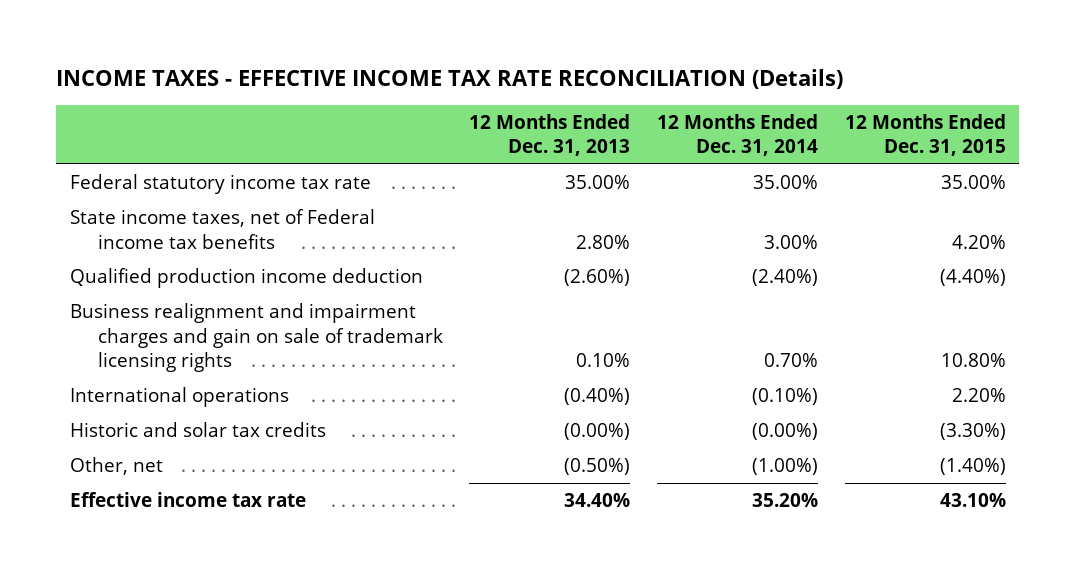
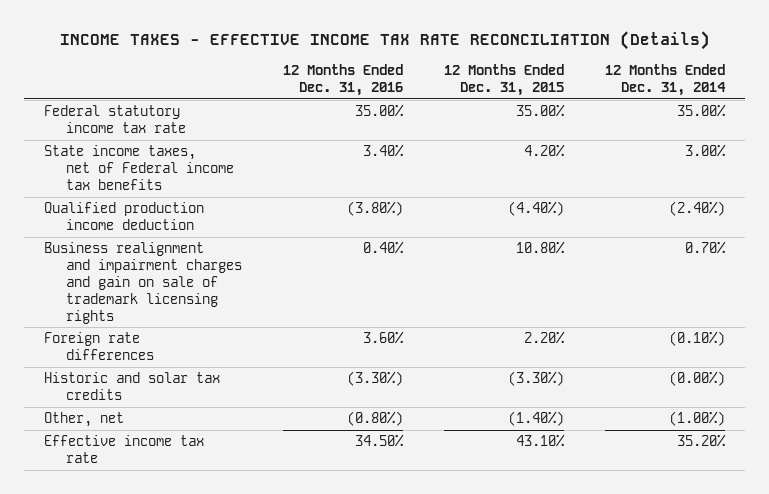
[469,113,631,157] 12 Months Ended Dec. 31, 2013 -> none
none -> [283,64,404,97] 12 Months Ended Dec. 31, 2016
[69,387,289,408] International operations -> [44,332,155,361] Foreign rate differences

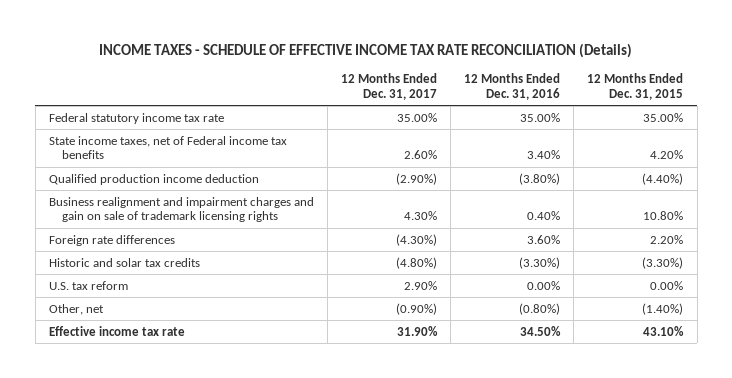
[59,31,710,51] INCOME TAXES - EFFECTIVE INCOME TAX RATE RECONCILIATION (Details) -> [99,42,633,58] INCOME TAXES - SCHEDULE OF EFFECTIVE INCOME TAX RATE RECONCILIATION (Details)
[604,64,726,97] 12 Months Ended Dec. 31, 2014 -> none
none -> [341,73,438,100] 12 Months Ended Dec. 31, 2017
none -> [48,280,128,290] U.S. tax reform

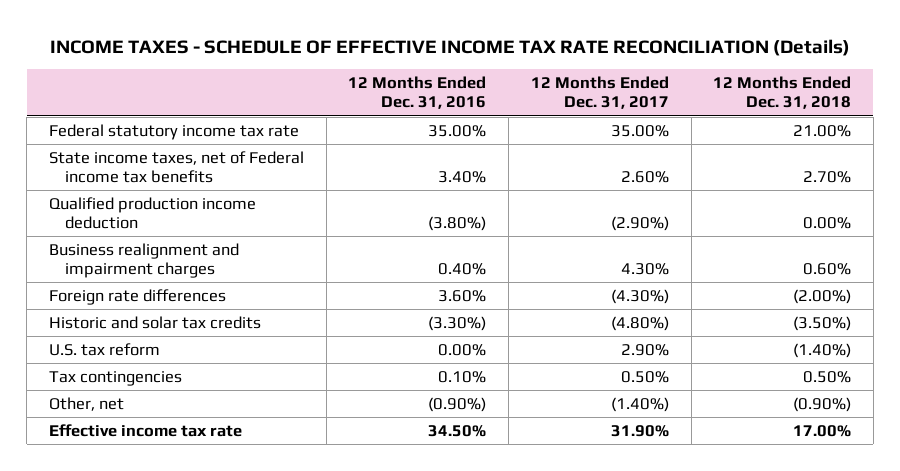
[587,73,684,100] 12 Months Ended Dec. 31, 2015 -> none
none -> [713,76,852,110] 12 Months Ended Dec. 31, 2018
[48,196,314,223] Business realignment and impairment charges and gain on sale of trademark licensing rights -> [49,242,240,279] Business realignment and impairment charges
none -> [49,370,183,386] Tax contingencies
[396,302,438,315] (0.90%) -> [610,396,669,412] (1.40%)
[519,302,561,315] (0.80%) -> [428,396,487,412] (0.90%)

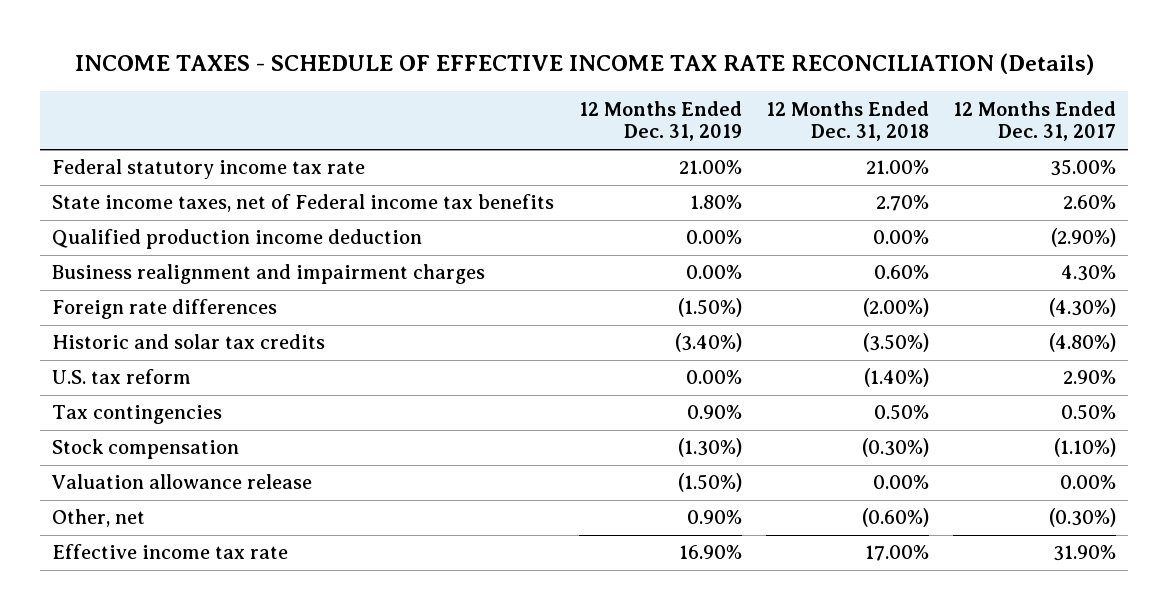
[348,76,487,110] 12 Months Ended Dec. 31, 2016 -> none
none -> [578,100,742,142] 12 Months Ended Dec. 31, 2019
none -> [52,439,240,460] Stock compensation
none -> [51,474,313,490] Valuation allowance release
[610,396,669,412] (1.40%) -> [1048,508,1116,528] (0.30%)
[793,396,852,412] (0.90%) -> [861,508,929,528] (0.60%)

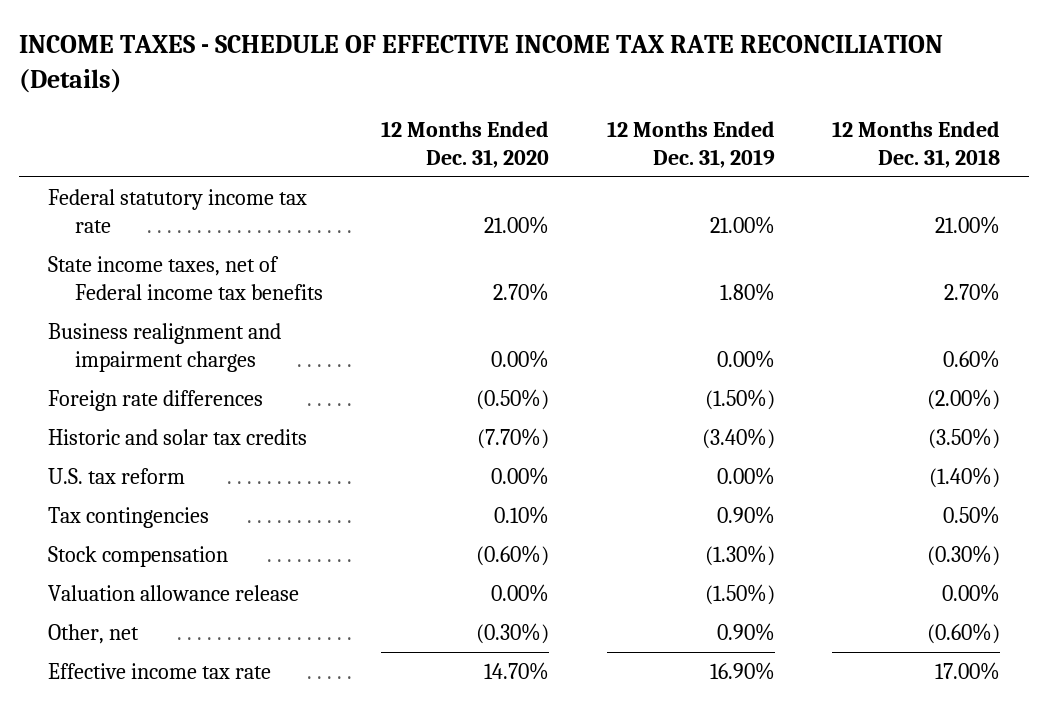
[952,100,1116,142] 12 Months Ended Dec. 31, 2017 -> none
none -> [380,120,549,168] 12 Months Ended Dec. 31, 2020
[52,229,423,250] Qualified production income deduction -> none

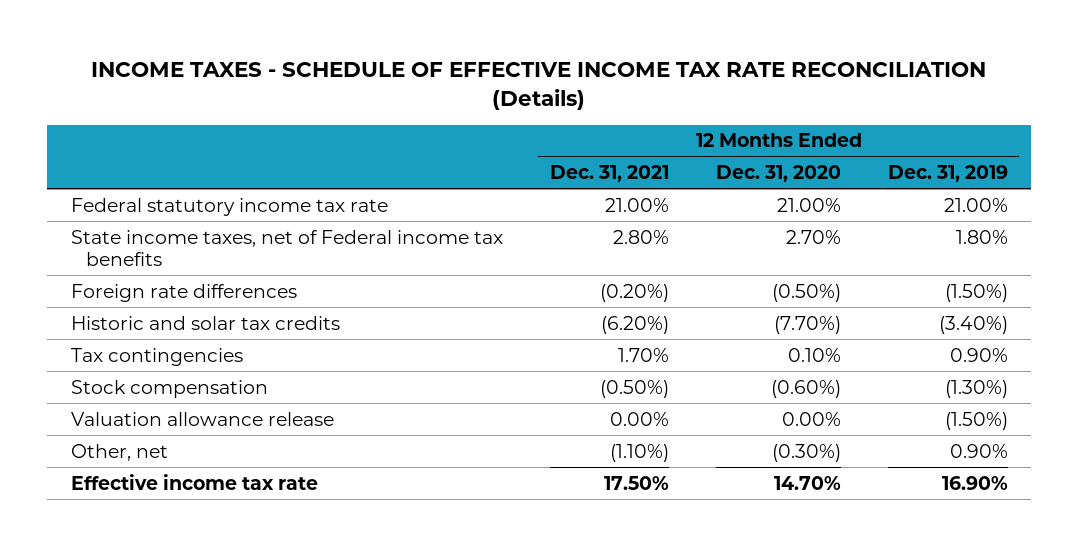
[832,120,1001,168] 12 Months Ended Dec. 31, 2018 -> none
none -> [549,165,669,183] Dec. 31, 2021
[48,323,282,372] Business realignment and impairment charges -> none
[48,468,186,485] U.S. tax reform -> none

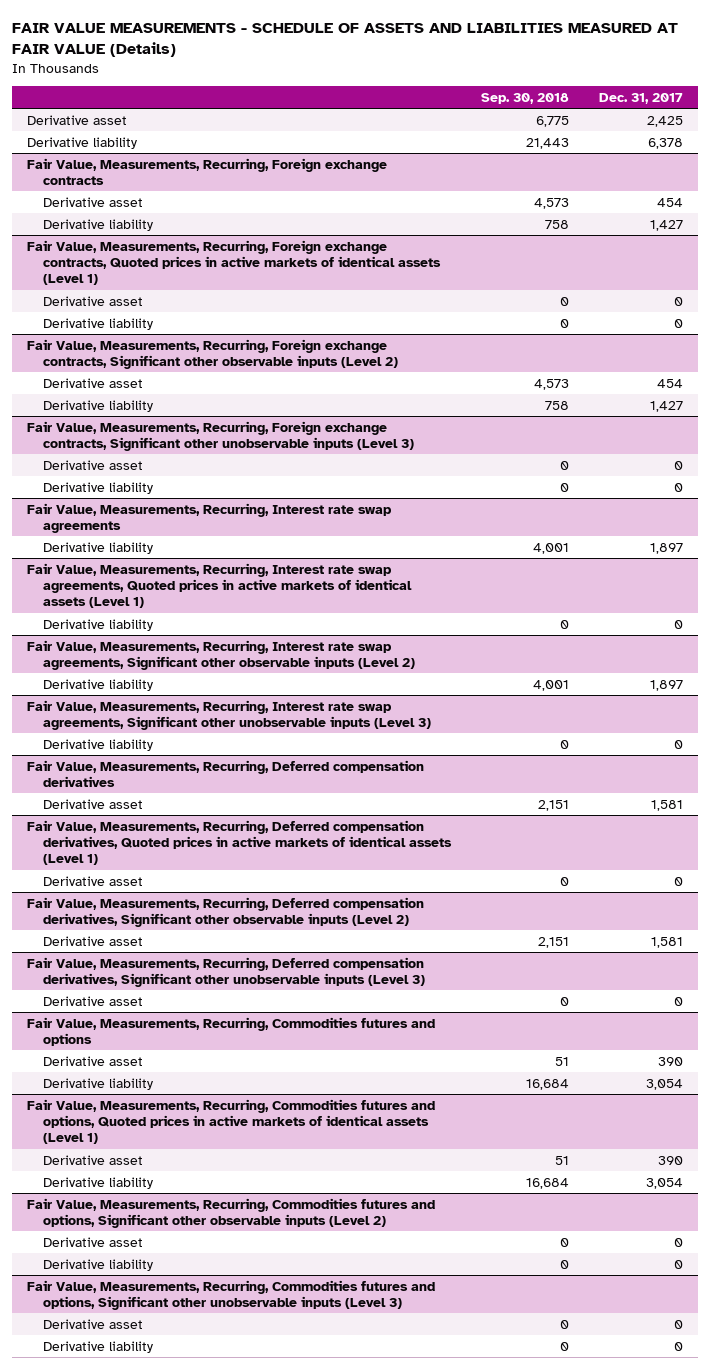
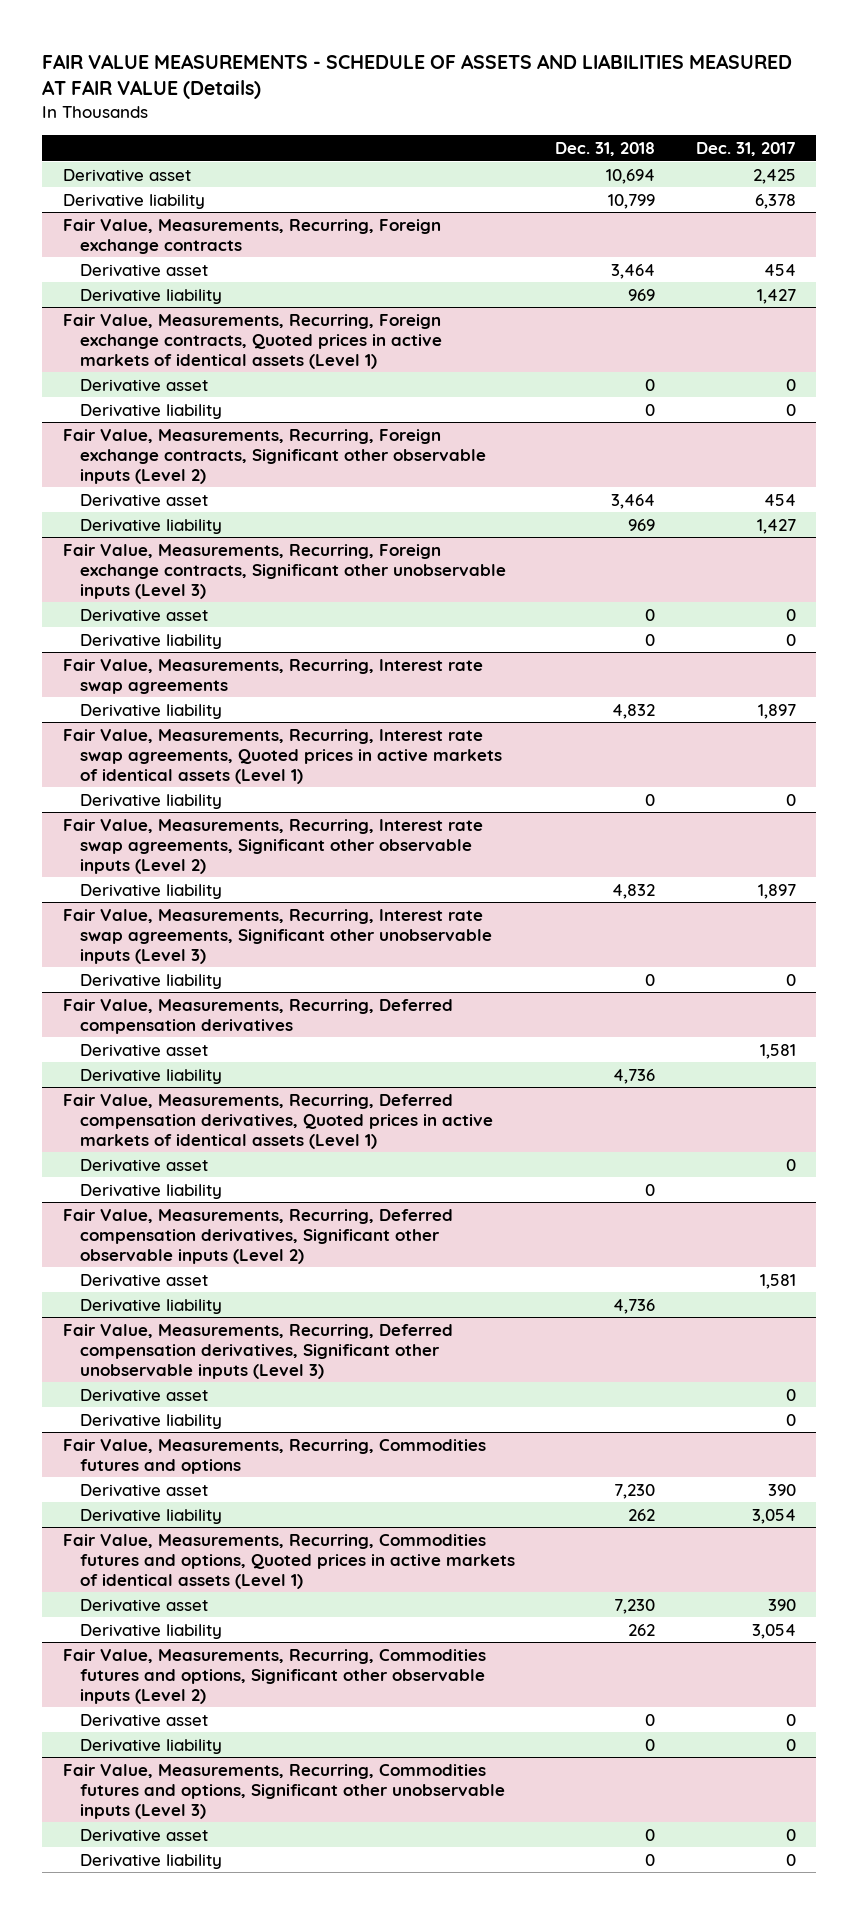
[481,92,570,104] Sep. 30, 2018 -> none
none -> [555,142,656,157] Dec. 31, 2018
none -> [79,1068,222,1084] Derivative liability
none -> [79,1183,222,1199] Derivative liability
none -> [79,1298,222,1314] Derivative liability
none -> [79,1413,222,1429] Derivative liability

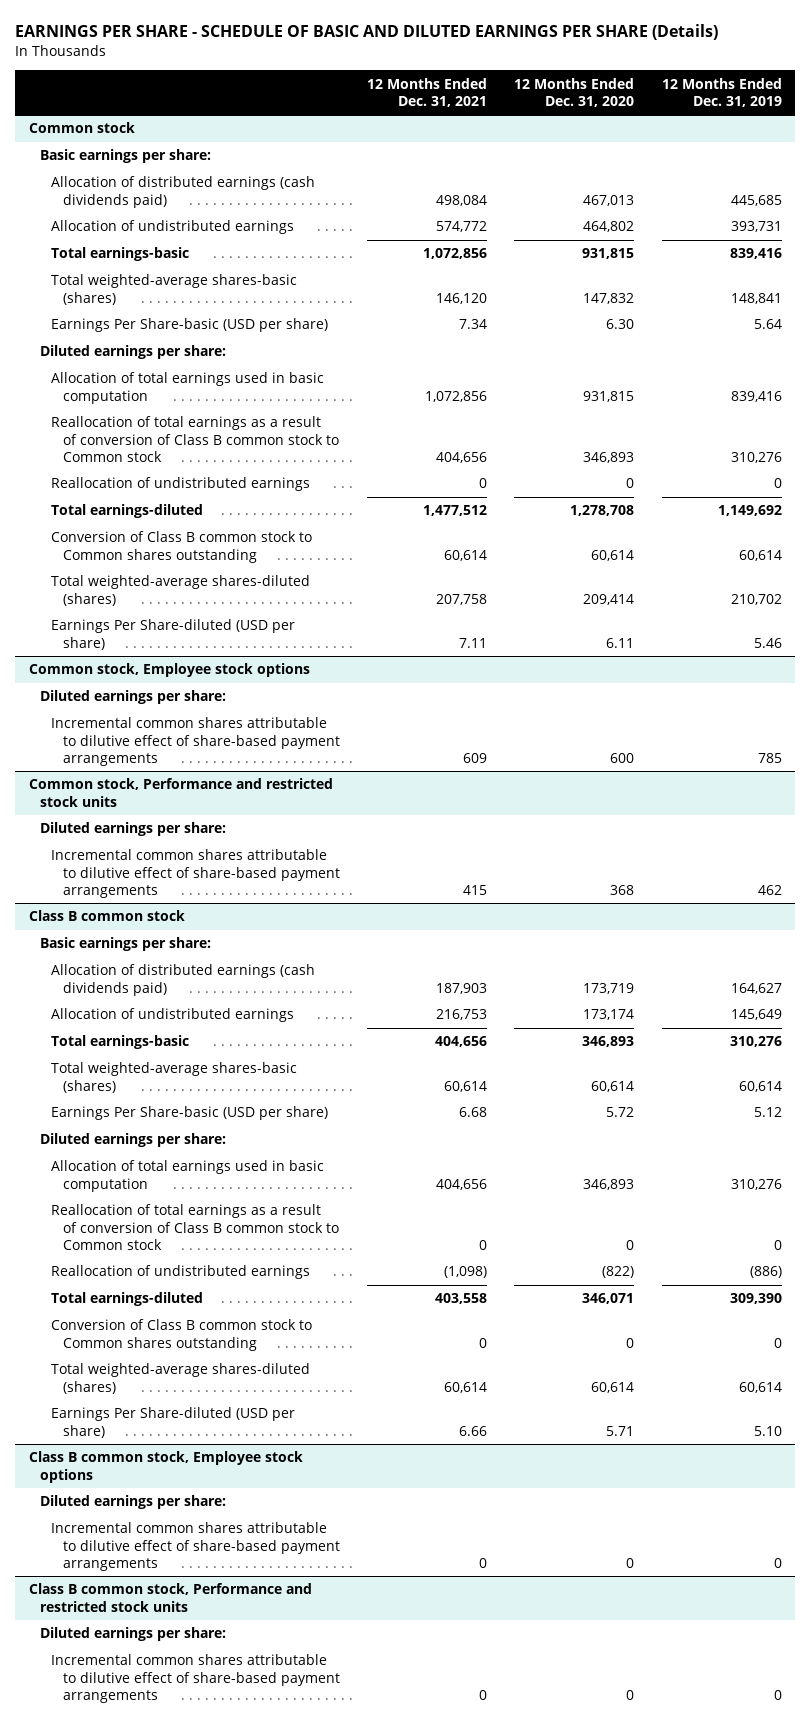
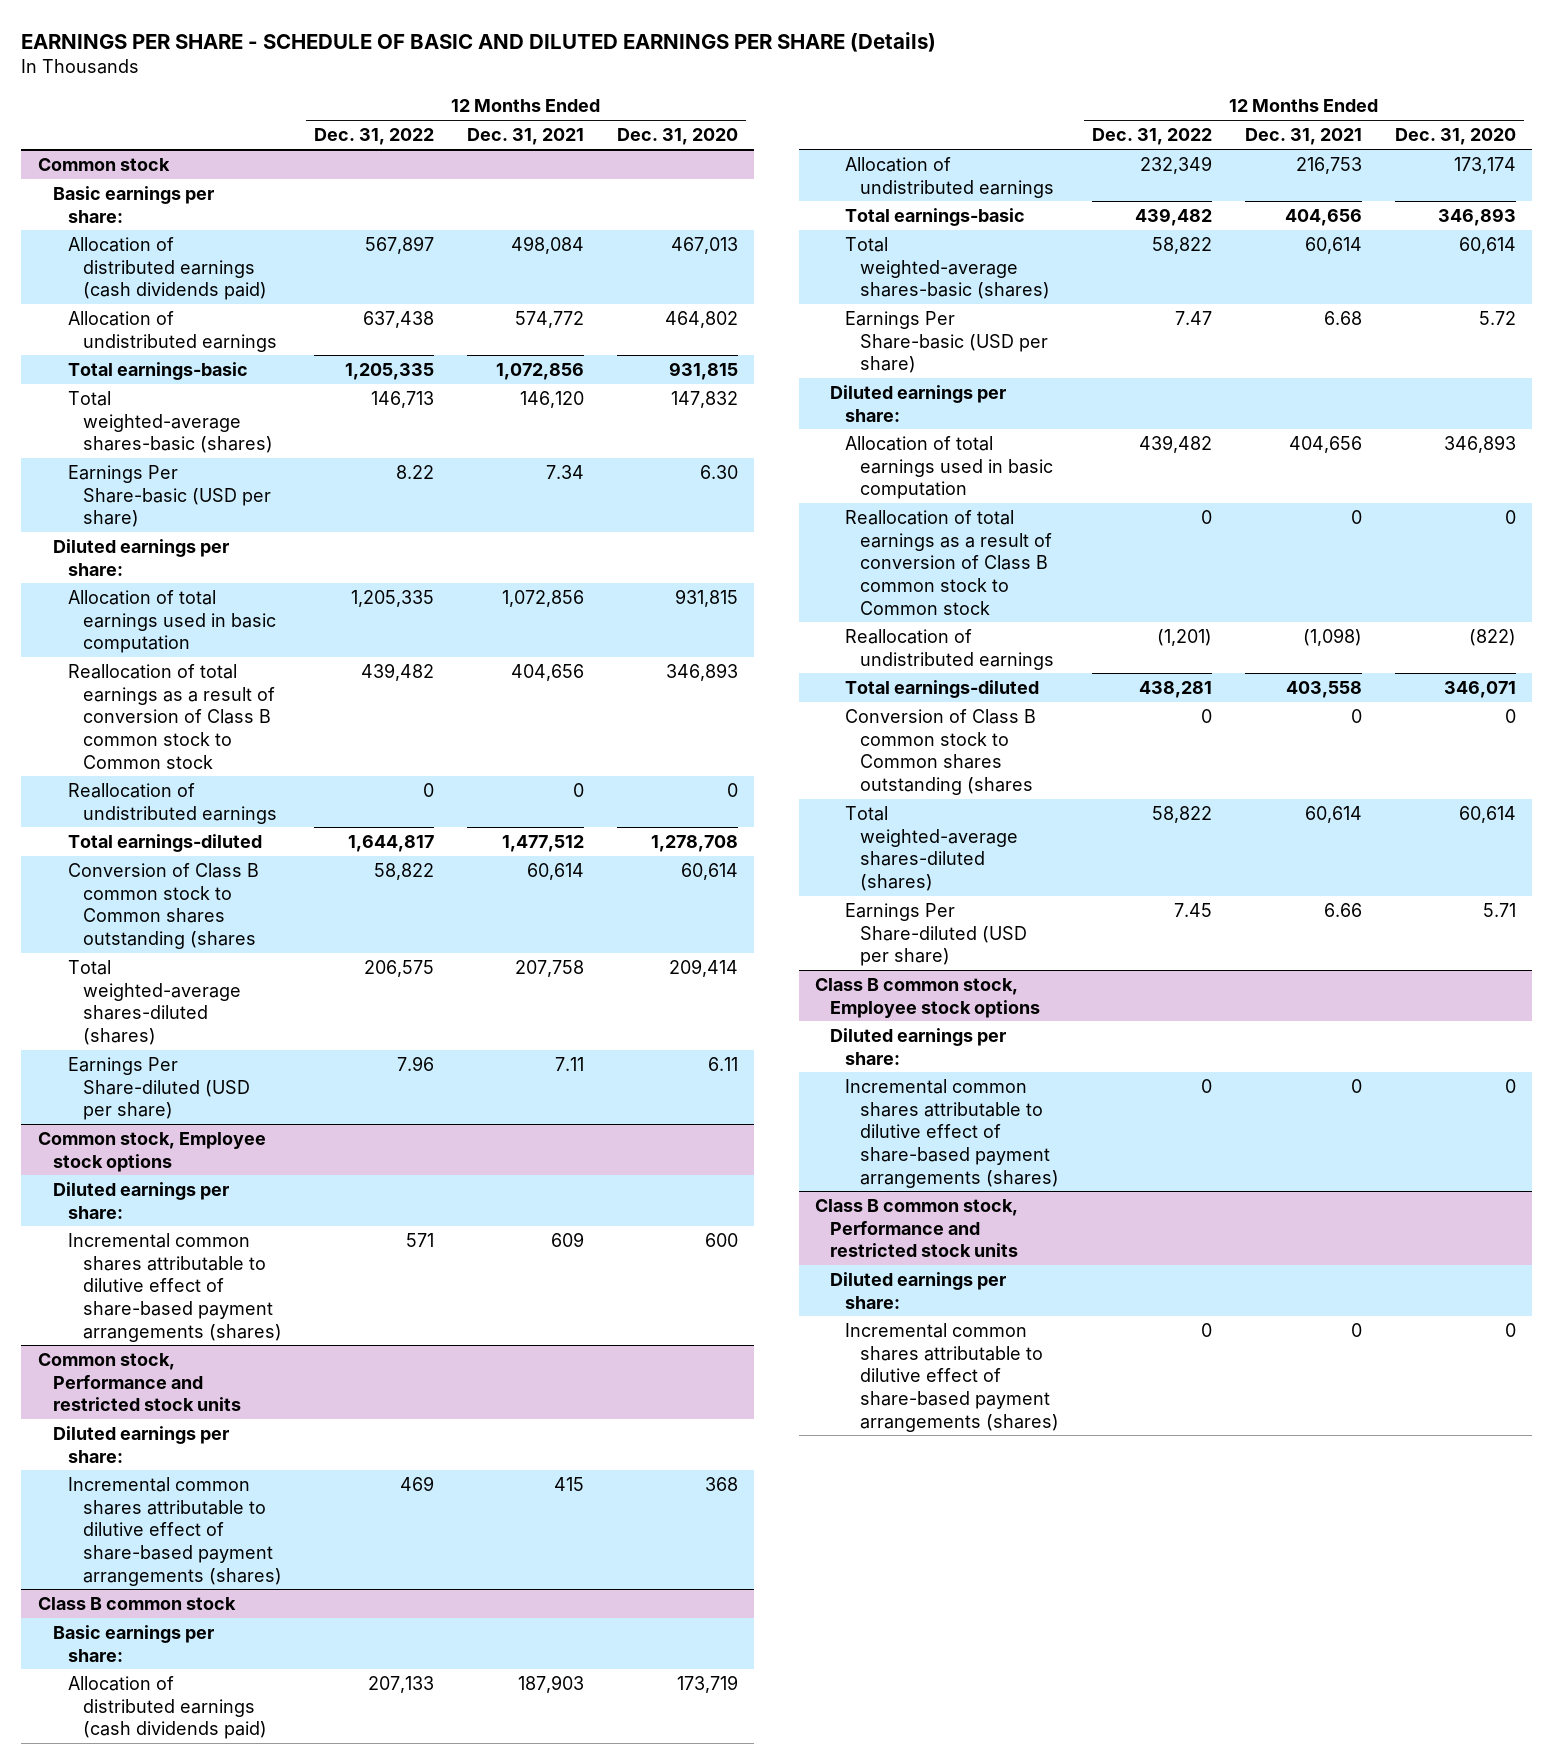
[661,77,782,108] 12 Months Ended Dec. 31, 2019 -> none
none -> [314,128,435,146] Dec. 31, 2022
[51,531,313,563] Conversion of Class B common stock to Common shares outstanding -> [67,862,259,949] Conversion of Class B common stock to Common shares outstanding (shares
[51,717,340,767] Incremental common shares attributable to dilutive effect of share-based payment arrangements -> [67,1232,282,1342] Incremental common shares attributable to dilutive effect of share-based payment arrangements (shares)
[51,849,340,899] Incremental common shares attributable to dilutive effect of share-based payment arrangements -> [67,1476,282,1586] Incremental common shares attributable to dilutive effect of share-based payment arrangements (shares)
[51,1319,313,1351] Conversion of Class B common stock to Common shares outstanding -> [845,708,1037,795] Conversion of Class B common stock to Common shares outstanding (shares
[51,1522,340,1572] Incremental common shares attributable to dilutive effect of share-based payment arrangements -> [845,1078,1060,1188] Incremental common shares attributable to dilutive effect of share-based payment arrangements (shares)
[51,1654,340,1704] Incremental common shares attributable to dilutive effect of share-based payment arrangements -> [845,1322,1060,1432] Incremental common shares attributable to dilutive effect of share-based payment arrangements (shares)

